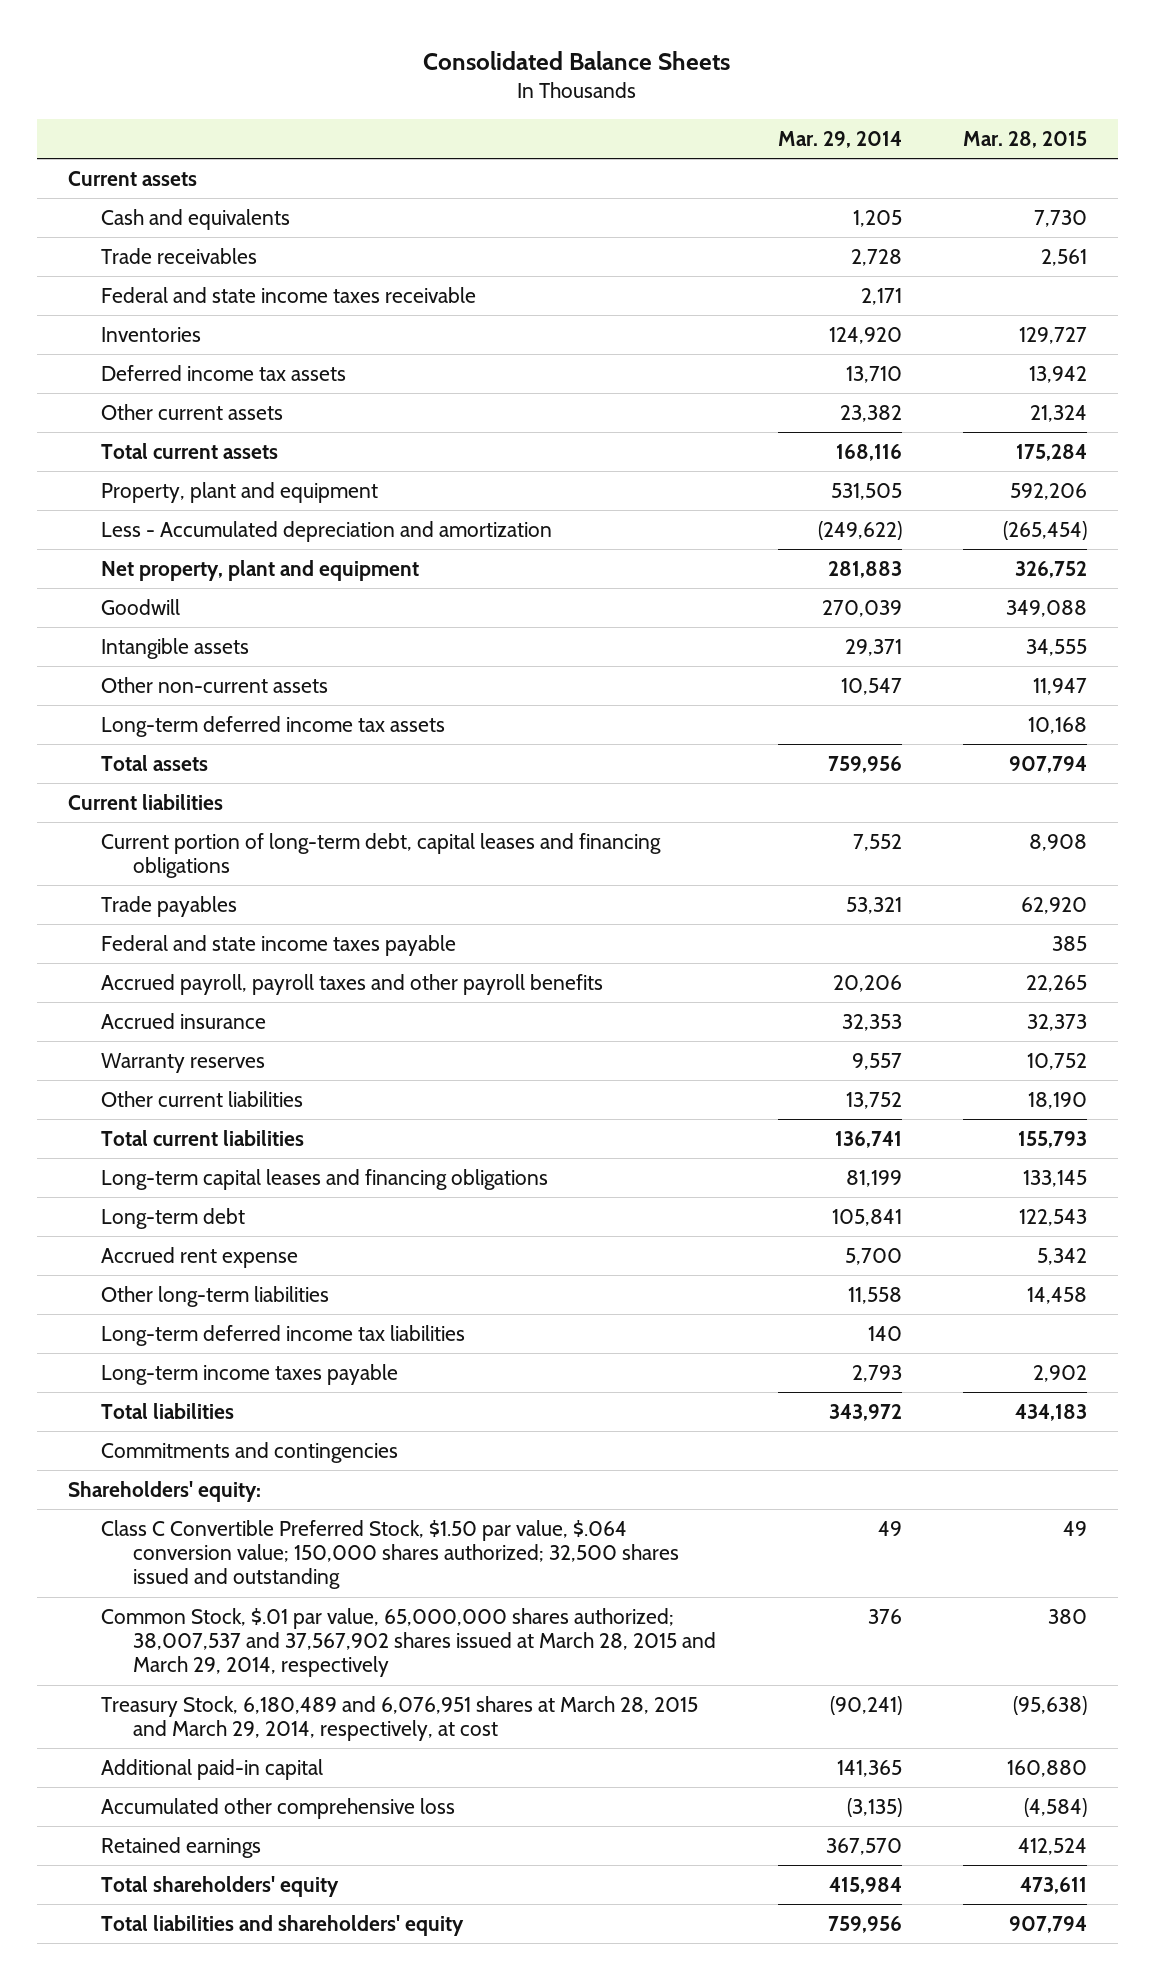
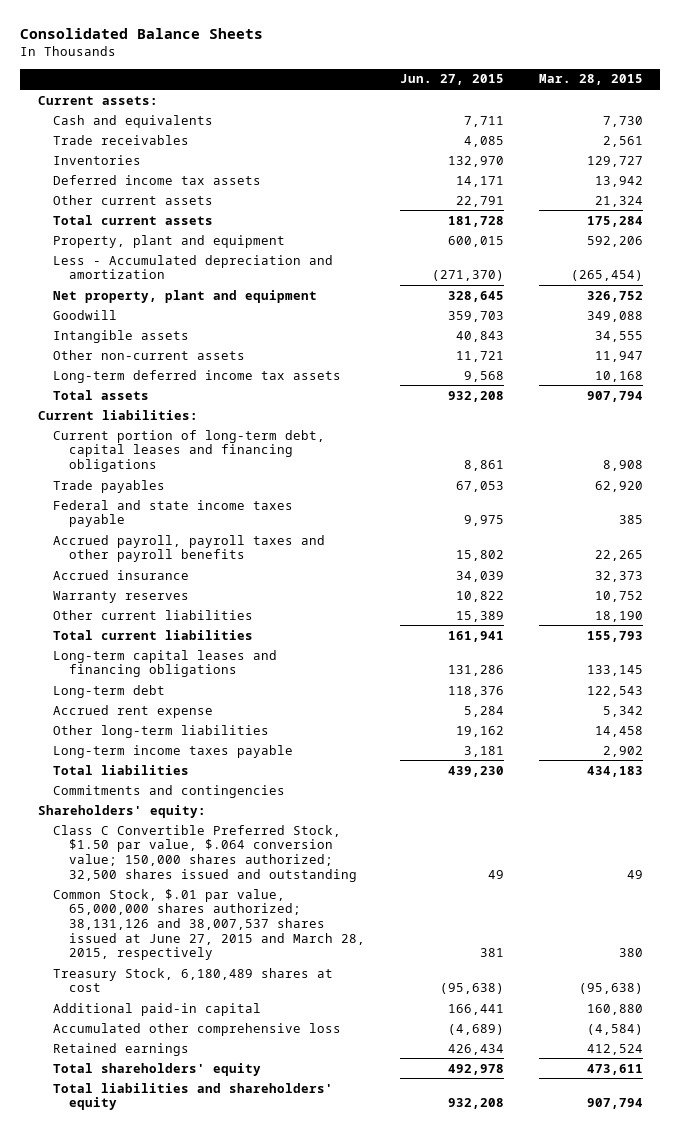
[777,131,902,149] Mar. 29, 2014 -> none
none -> [399,74,504,86] Jun. 27, 2015
[67,170,197,186] Current assets -> [37,95,158,105] Current assets:
[100,286,476,303] Federal and state income taxes receivable -> none
[67,793,223,810] Current liabilities -> [37,409,198,420] Current liabilities:
[100,1324,465,1346] Long-term deferred income tax liabilities -> none
[100,1607,717,1678] Common Stock, $.01 par value, 65,000,000 shares authorized; 38,007,537 and 37,567,902 shares issued at March 28, 2015 and March 29, 2014, respectively -> [53,888,366,961] Common Stock, $.01 par value, 65,000,000 shares authorized; 38,131,126 and 38,007,537 shares issued at June 27, 2015 and March 28, 2015, respectively
[100,1695,698,1742] Treasury Stock, 6,180,489 and 6,076,951 shares at March 28, 2015 and March 29, 2014, respectively, at cost -> [53,967,334,993] Treasury Stock, 6,180,489 shares at cost

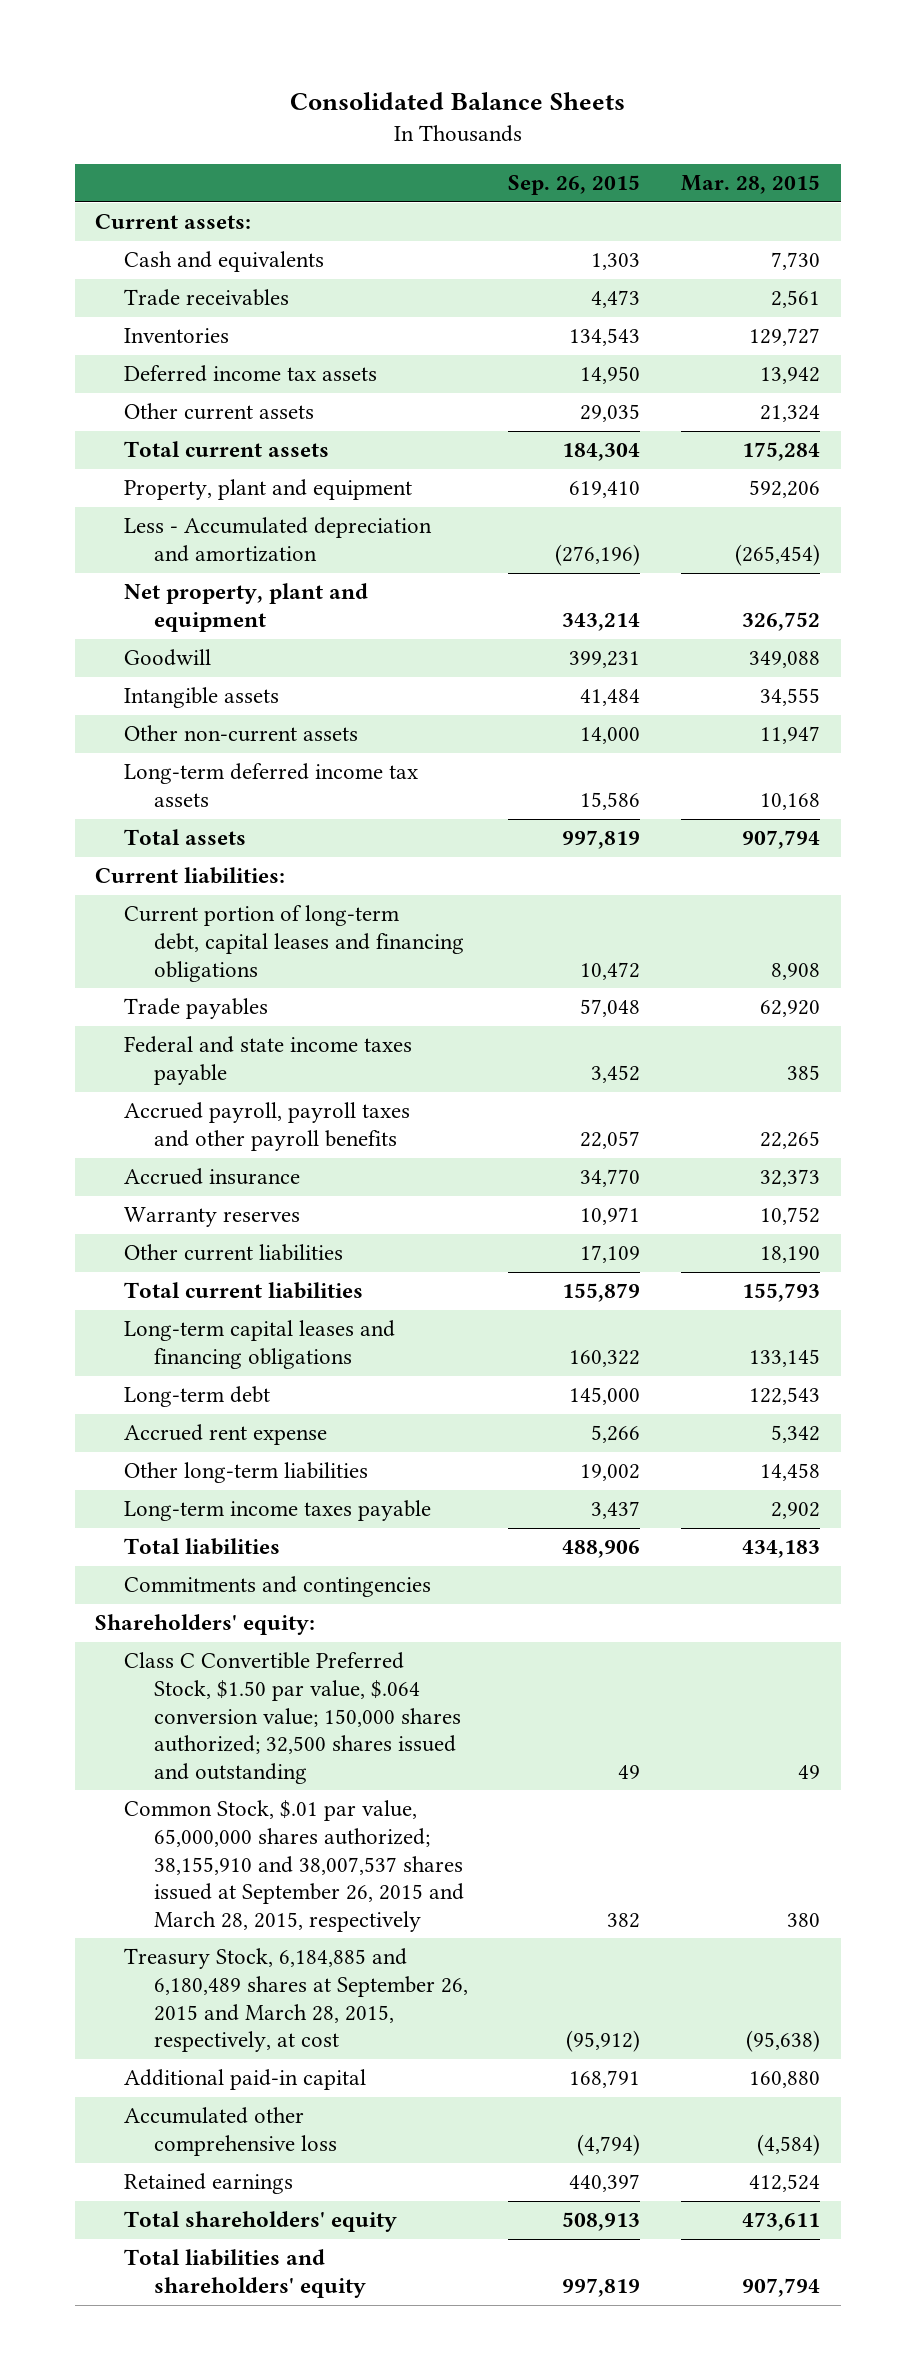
[399,74,504,86] Jun. 27, 2015 -> none
none -> [508,175,641,196] Sep. 26, 2015
[53,888,366,961] Common Stock, $.01 par value, 65,000,000 shares authorized; 38,131,126 and 38,007,537 shares issued at June 27, 2015 and March 28, 2015, respectively -> [124,1800,464,1932] Common Stock, $.01 par value, 65,000,000 shares authorized; 38,155,910 and 38,007,537 shares issued at September 26, 2015 and March 28, 2015, respectively
[53,967,334,993] Treasury Stock, 6,180,489 shares at cost -> [124,1948,468,2053] Treasury Stock, 6,184,885 and 6,180,489 shares at September 26, 2015 and March 28, 2015, respectively, at cost

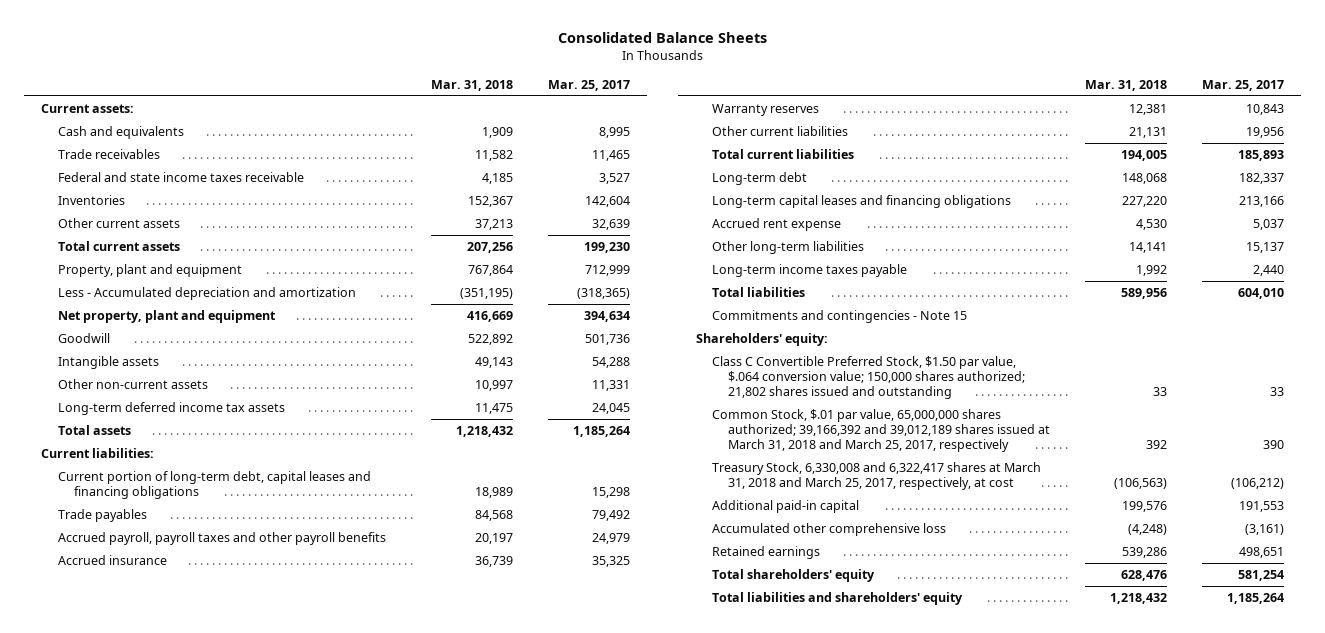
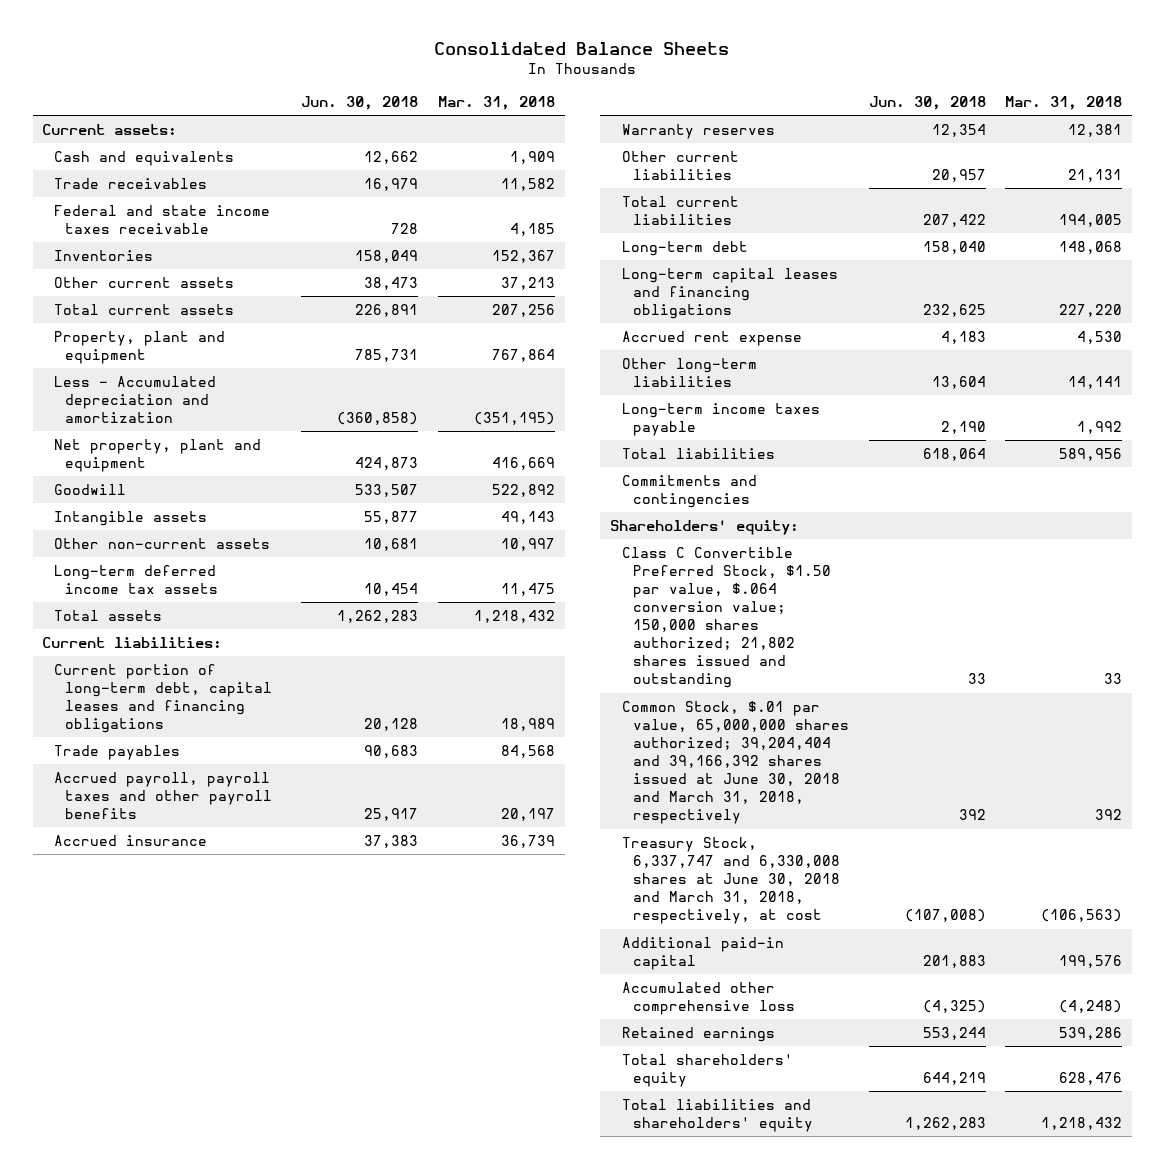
[547,79,630,91] Mar. 25, 2017 -> none
none -> [301,96,419,111] Jun. 30, 2018
[712,309,968,323] Commitments and contingencies - Note 15 -> [621,475,757,509] Commitments and contingencies
[712,408,1051,453] Common Stock, $.01 par value, 65,000,000 shares authorized; 39,166,392 and 39,012,189 shares issued at March 31, 2018 and March 25, 2017, respectively -> [621,701,850,825] Common Stock, $.01 par value, 65,000,000 shares authorized; 39,204,404 and 39,166,392 shares issued at June 30, 2018 and March 31, 2018, respectively
[712,461,1042,491] Treasury Stock, 6,330,008 and 6,322,417 shares at March 31, 2018 and March 25, 2017, respectively, at cost -> [621,837,841,925] Treasury Stock, 6,337,747 and 6,330,008 shares at June 30, 2018 and March 31, 2018, respectively, at cost

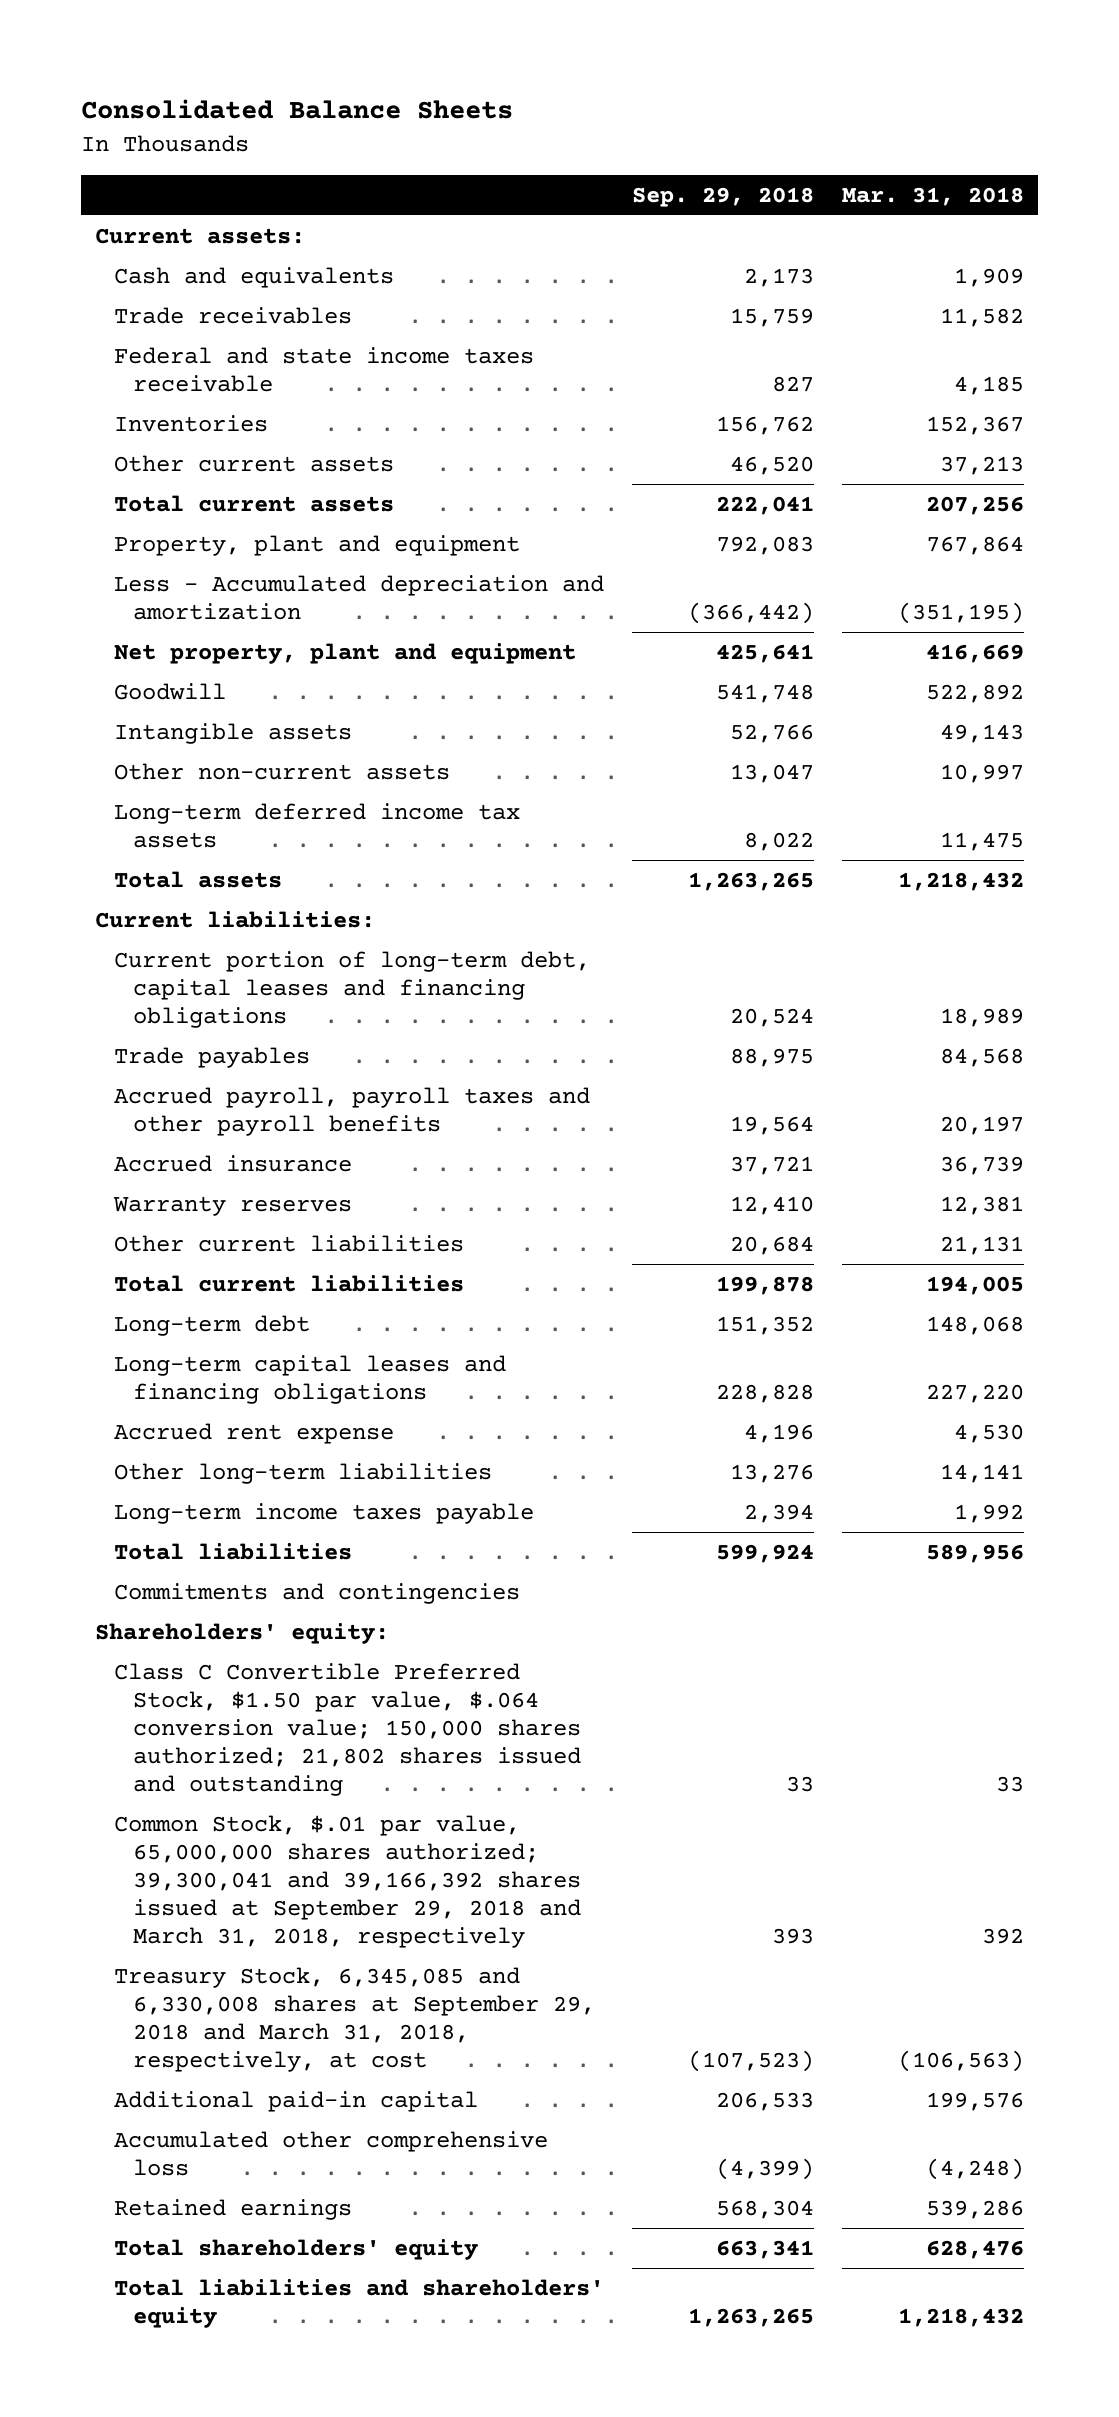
[301,96,419,111] Jun. 30, 2018 -> none
none -> [631,186,814,207] Sep. 29, 2018
[621,701,850,825] Common Stock, $.01 par value, 65,000,000 shares authorized; 39,204,404 and 39,166,392 shares issued at June 30, 2018 and March 31, 2018, respectively -> [113,1815,581,1948] Common Stock, $.01 par value, 65,000,000 shares authorized; 39,300,041 and 39,166,392 shares issued at September 29, 2018 and March 31, 2018, respectively
[621,837,841,925] Treasury Stock, 6,337,747 and 6,330,008 shares at June 30, 2018 and March 31, 2018, respectively, at cost -> [113,1967,595,2072] Treasury Stock, 6,345,085 and 6,330,008 shares at September 29, 2018 and March 31, 2018, respectively, at cost

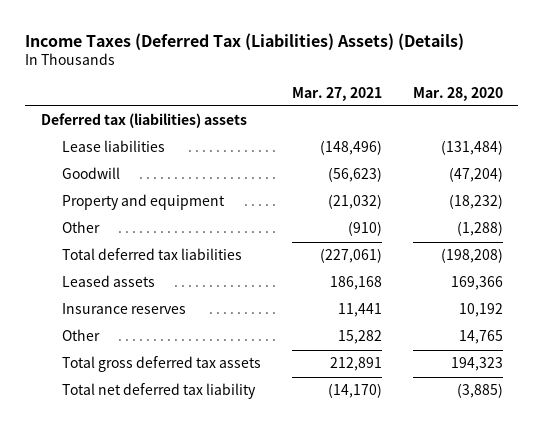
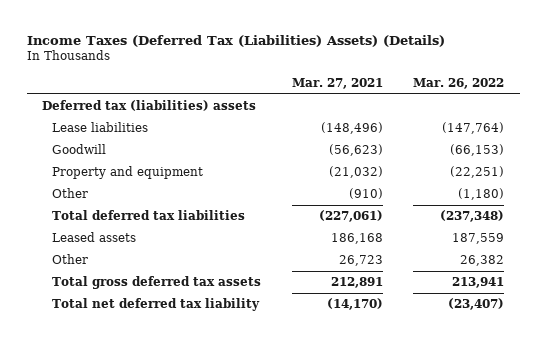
[412,86,503,101] Mar. 28, 2020 -> none
none -> [413,77,505,89] Mar. 26, 2022
[61,303,186,315] Insurance reserves -> none
[337,330,382,345] 15,282 -> [338,255,383,267] 26,723

